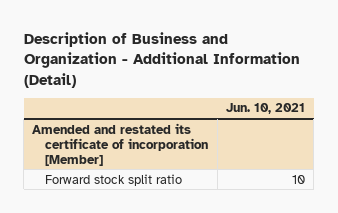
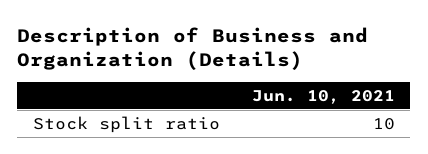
[23,31,300,88] Description of Business and Organization - Additional Information (Detail) -> [17,26,369,71] Description of Business and Organization (Details)
[32,122,209,166] Amended and restated its certificate of incorporation [Member] -> none
[45,173,183,186] Forward stock split ratio -> [33,115,221,133] Stock split ratio

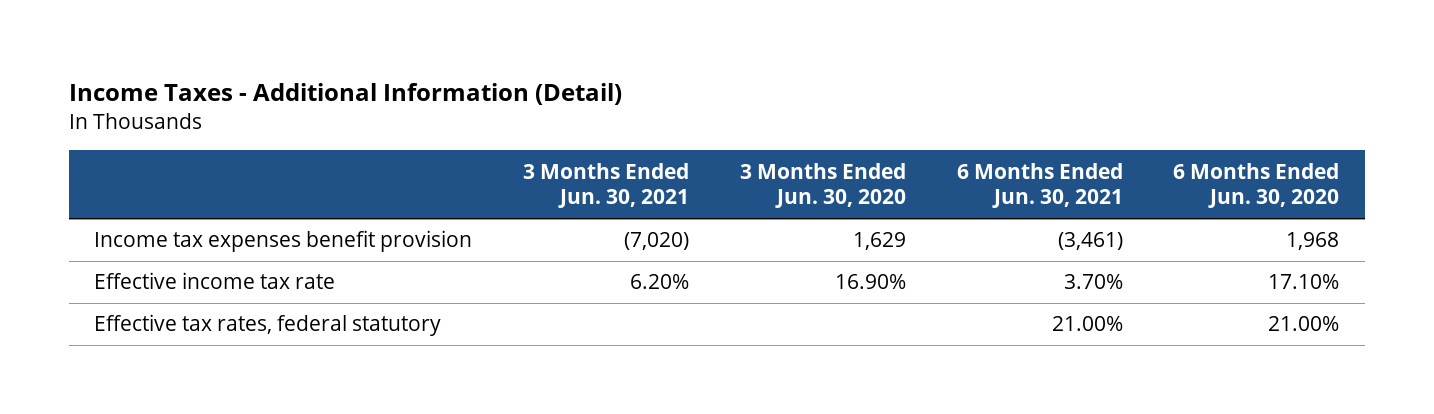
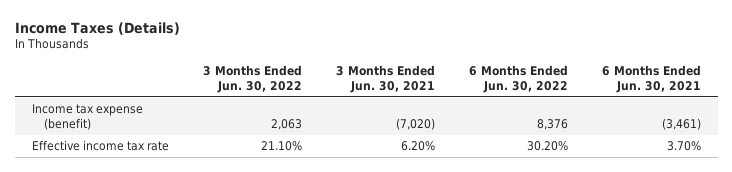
[68,83,622,106] Income Taxes - Additional Information (Detail) -> [14,21,180,35] Income Taxes (Details)
[739,162,906,209] 3 Months Ended Jun. 30, 2020 -> none
[1173,162,1340,209] 6 Months Ended Jun. 30, 2020 -> none
none -> [202,65,302,93] 3 Months Ended Jun. 30, 2022
none -> [468,65,568,93] 6 Months Ended Jun. 30, 2022
[94,230,473,253] Income tax expenses benefit provision -> [31,104,143,130] Income tax expense (benefit)
[94,314,442,337] Effective tax rates, federal statutory -> none

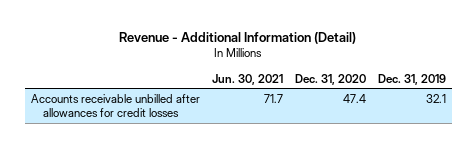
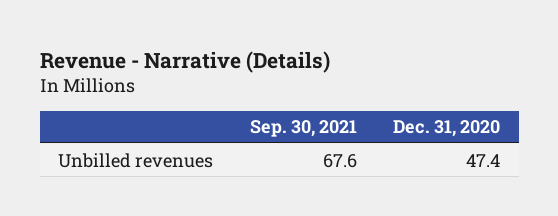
[119,31,357,44] Revenue - Additional Information (Detail) -> [39,50,330,73] Revenue - Narrative (Details)
[211,73,283,85] Jun. 30, 2021 -> none
[377,73,446,85] Dec. 31, 2019 -> none
none -> [249,120,357,138] Sep. 30, 2021
[30,94,200,118] Accounts receivable unbilled after allowances for credit losses -> [57,152,213,168] Unbilled revenues

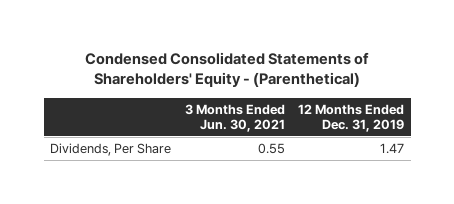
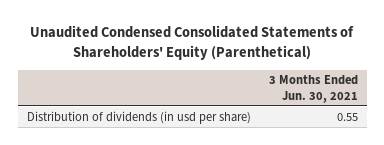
[85,52,370,88] Condensed Consolidated Statements of Shareholders' Equity - (Parenthetical) -> [30,25,355,60] Unaudited Condensed Consolidated Statements of Shareholders' Equity (Parenthetical)
[298,103,405,133] 12 Months Ended Dec. 31, 2019 -> none
[50,143,172,157] Dividends, Per Share -> [26,111,251,125] Distribution of dividends (in usd per share)

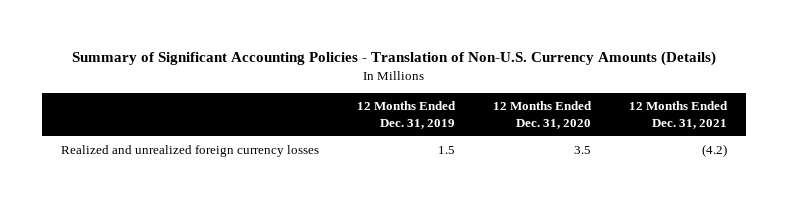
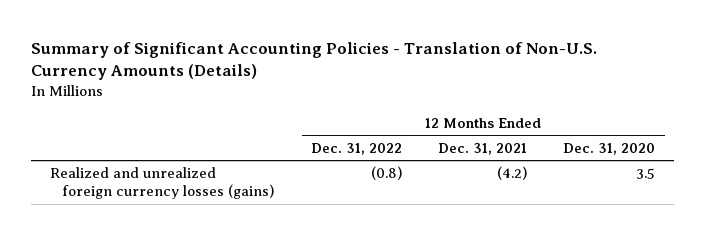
[356,101,456,130] 12 Months Ended Dec. 31, 2019 -> none
none -> [310,142,402,155] Dec. 31, 2022
[61,145,320,158] Realized and unrealized foreign currency losses -> [49,167,275,200] Realized and unrealized foreign currency losses (gains)

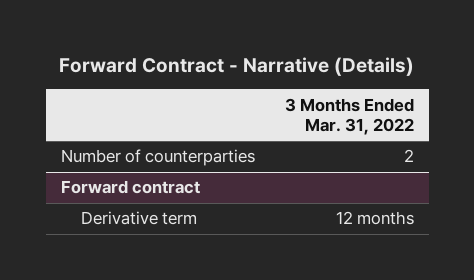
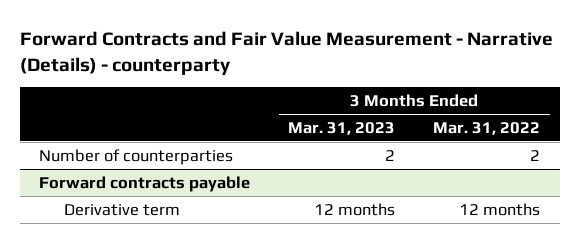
[59,57,415,77] Forward Contract - Narrative (Details) -> [20,31,554,75] Forward Contracts and Fair Value Measurement - Narrative (Details) - counterparty
none -> [288,121,396,135] Mar. 31, 2023
[60,180,200,195] Forward contract -> [39,175,251,192] Forward contracts payable

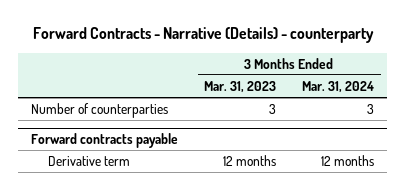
[20,31,554,75] Forward Contracts and Fair Value Measurement - Narrative (Details) - counterparty -> [32,27,374,44] Forward Contracts - Narrative (Details) - counterparty
[433,121,541,135] Mar. 31, 2022 -> none
none -> [302,80,375,93] Mar. 31, 2024
[385,149,396,161] 2 -> [269,104,277,115] 3

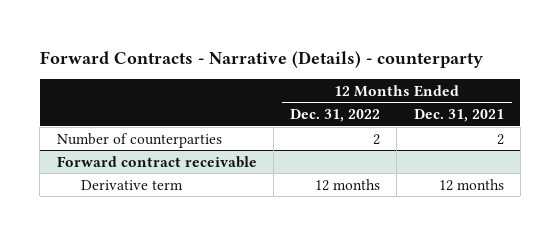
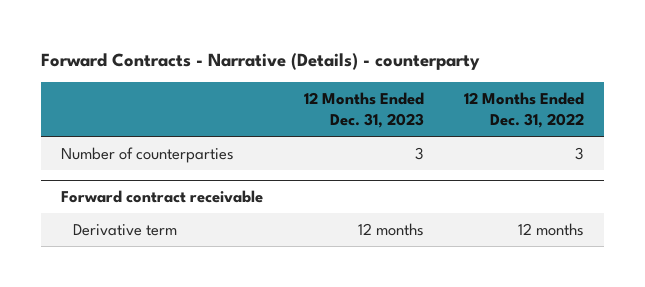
[413,109,504,123] Dec. 31, 2021 -> none
none -> [303,92,424,129] 12 Months Ended Dec. 31, 2023
[373,133,381,145] 2 -> [574,146,584,160] 3

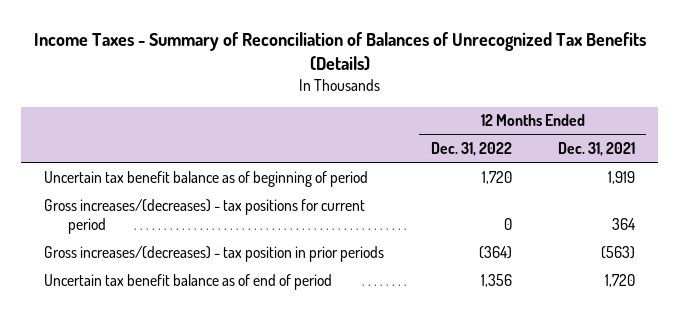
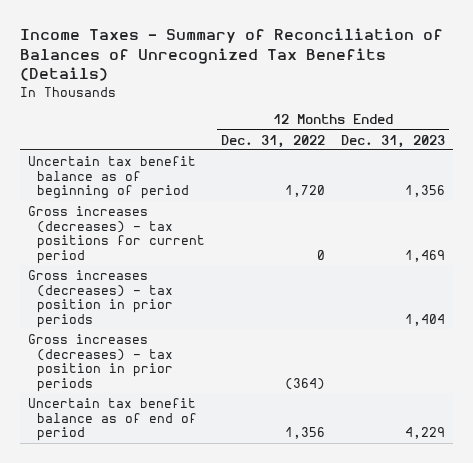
[557,142,635,157] Dec. 31, 2021 -> none
none -> [340,134,445,148] Dec. 31, 2023
[44,198,366,234] Gross increases/(decreases) - tax positions for current period -> [27,205,206,265] Gross increases (decreases) - tax positions for current period
none -> [27,269,174,329] Gross increases (decreases) - tax position in prior periods
[44,245,385,262] Gross increases/(decreases) - tax position in prior periods -> [27,333,174,393] Gross increases (decreases) - tax position in prior periods

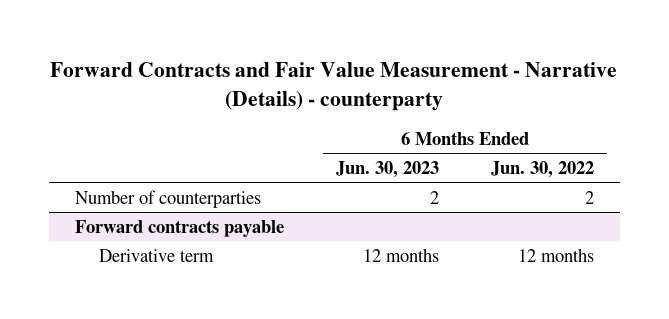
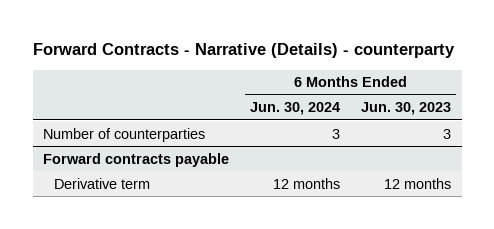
[50,62,618,112] Forward Contracts and Fair Value Measurement - Narrative (Details) - counterparty -> [32,43,455,59] Forward Contracts - Narrative (Details) - counterparty
[490,161,594,179] Jun. 30, 2022 -> none
none -> [250,102,341,116] Jun. 30, 2024
[429,190,439,204] 2 -> [443,128,452,139] 3

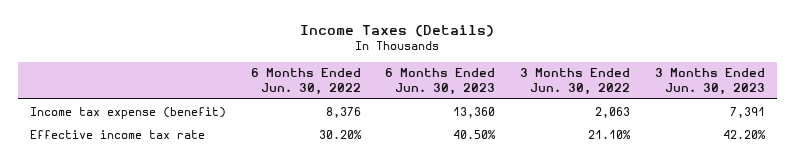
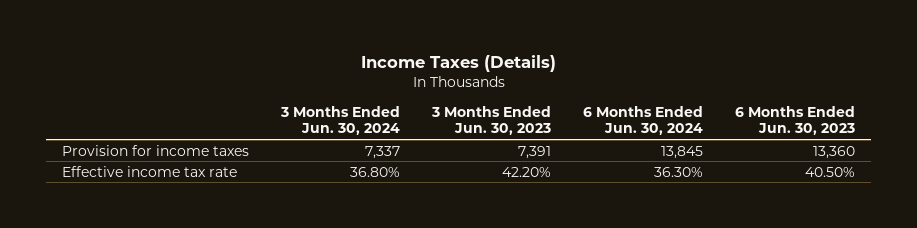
[250,68,361,95] 6 Months Ended Jun. 30, 2022 -> none
[520,68,631,95] 3 Months Ended Jun. 30, 2022 -> none
none -> [280,106,401,136] 3 Months Ended Jun. 30, 2024
none -> [582,106,703,136] 6 Months Ended Jun. 30, 2024
[29,106,226,119] Income tax expense (benefit) -> [62,144,250,156] Provision for income taxes

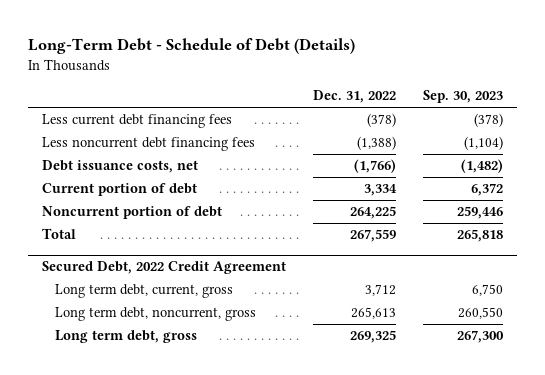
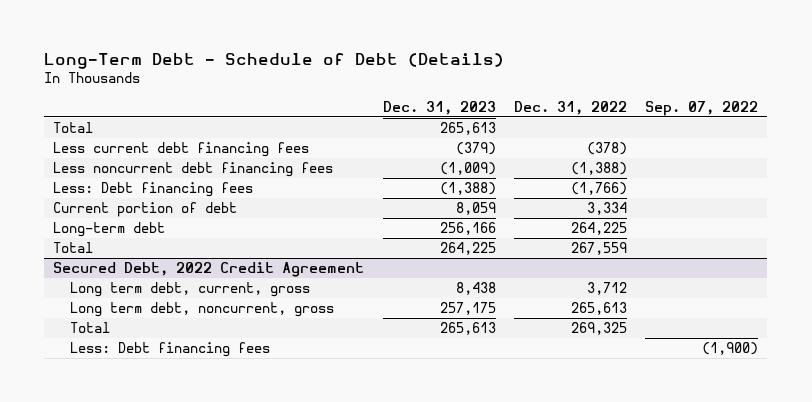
[423,90,504,104] Sep. 30, 2023 -> none
none -> [382,100,496,115] Dec. 31, 2023
none -> [645,100,759,116] Sep. 07, 2022
none -> [53,122,94,134] Total
[41,160,198,174] Debt issuance costs, net -> [53,182,254,198] Less: Debt financing fees
[41,206,222,220] Noncurrent portion of debt -> [53,222,166,238] Long-term debt
[54,330,197,344] Long term debt, gross -> [70,322,111,334] Total
none -> [70,342,271,358] Less: Debt financing fees

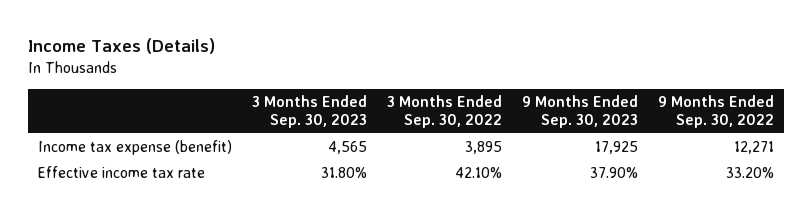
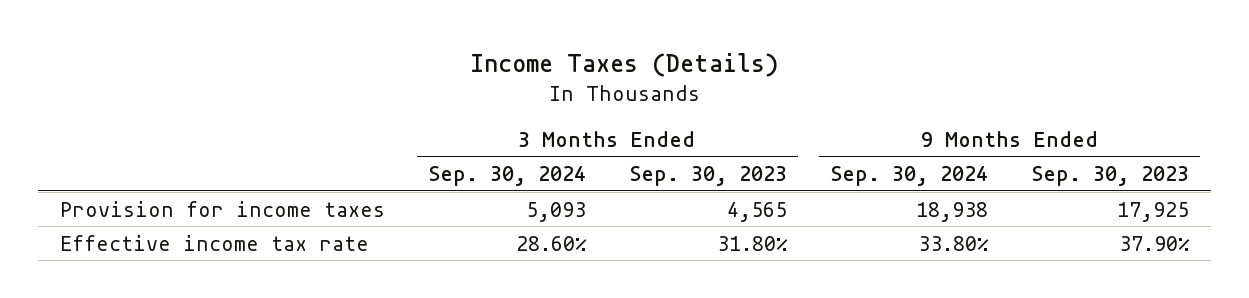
[387,95,503,129] 3 Months Ended Sep. 30, 2022 -> none
[657,95,774,129] 9 Months Ended Sep. 30, 2022 -> none
none -> [427,166,586,187] Sep. 30, 2024
none -> [830,166,989,187] Sep. 30, 2024
[38,140,233,156] Income tax expense (benefit) -> [59,200,385,217] Provision for income taxes

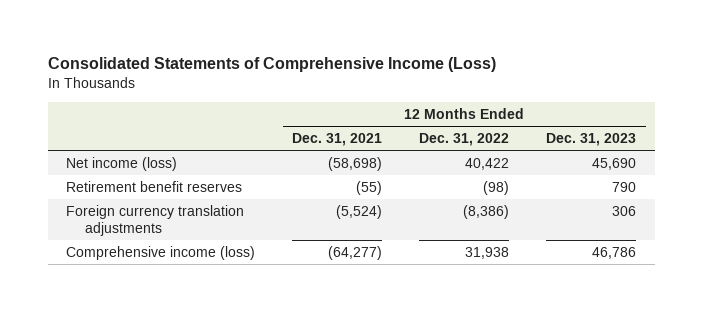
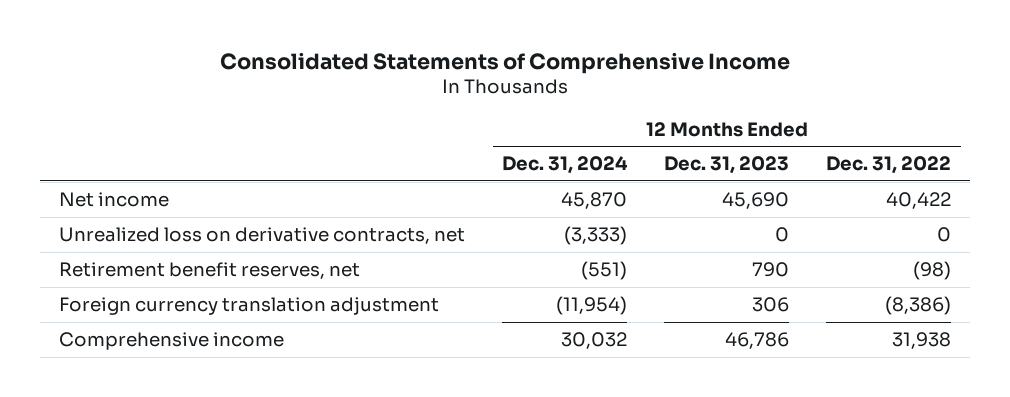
[47,57,496,73] Consolidated Statements of Comprehensive Income (Loss) -> [219,51,790,74] Consolidated Statements of Comprehensive Income
[292,133,383,147] Dec. 31, 2021 -> none
none -> [501,156,628,175] Dec. 31, 2024
[66,156,178,171] Net income (loss) -> [58,191,169,207] Net income
none -> [58,226,465,244] Unrealized loss on derivative contracts, net
[66,180,243,192] Retirement benefit reserves -> [58,261,360,279] Retirement benefit reserves, net
[66,204,245,236] Foreign currency translation adjustments -> [58,296,439,315] Foreign currency translation adjustment
[66,245,256,260] Comprehensive income (loss) -> [58,331,284,350] Comprehensive income

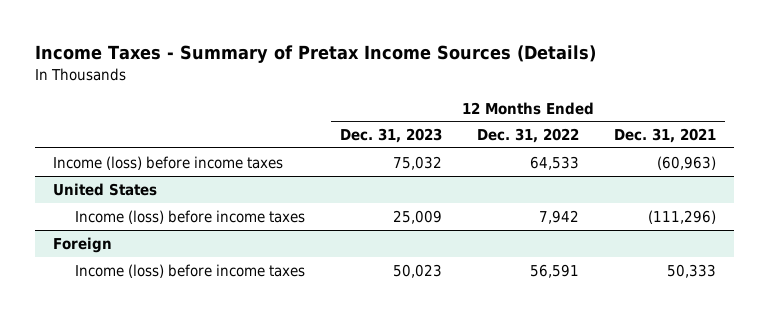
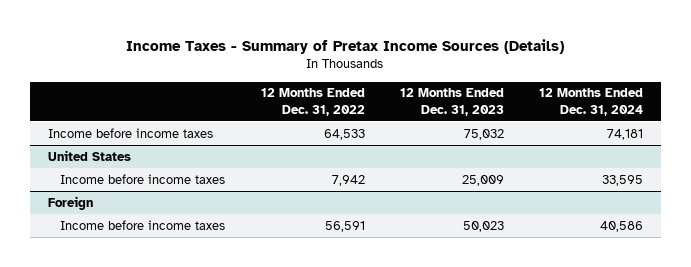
[614,128,717,144] Dec. 31, 2021 -> none
none -> [539,88,644,116] 12 Months Ended Dec. 31, 2024
[53,155,284,170] Income (loss) before income taxes -> [47,127,213,138] Income before income taxes
[74,209,305,224] Income (loss) before income taxes -> [60,173,226,184] Income before income taxes
[74,263,305,278] Income (loss) before income taxes -> [60,219,226,230] Income before income taxes

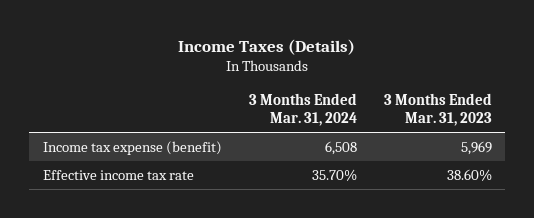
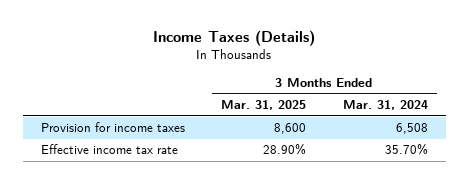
[383,92,492,127] 3 Months Ended Mar. 31, 2023 -> none
none -> [221,99,307,110] Mar. 31, 2025
[42,140,222,155] Income tax expense (benefit) -> [40,122,185,133] Provision for income taxes

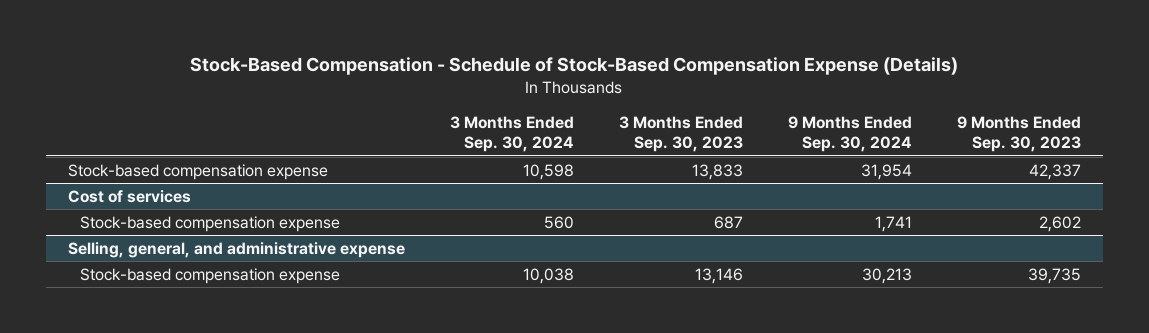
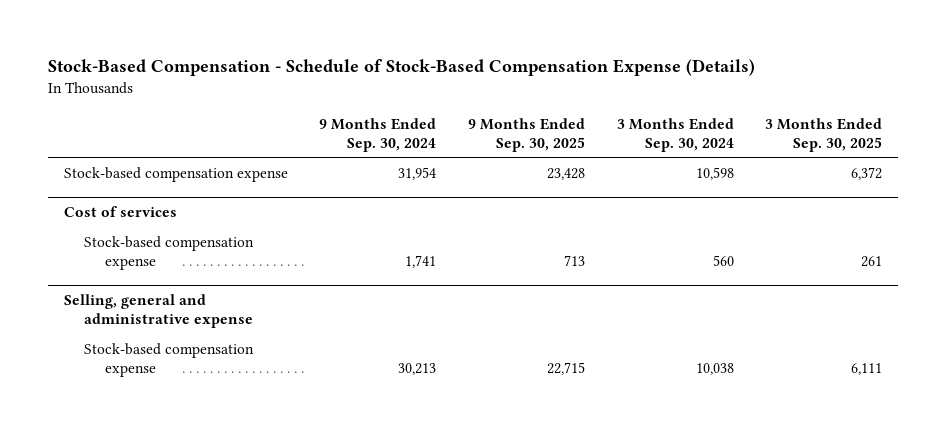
[618,115,743,153] 3 Months Ended Sep. 30, 2023 -> none
[956,115,1081,153] 9 Months Ended Sep. 30, 2023 -> none
none -> [468,117,586,152] 9 Months Ended Sep. 30, 2025
none -> [765,117,883,152] 3 Months Ended Sep. 30, 2025
[68,241,406,258] Selling, general, and administrative expense -> [63,294,254,329] Selling, general and administrative expense

